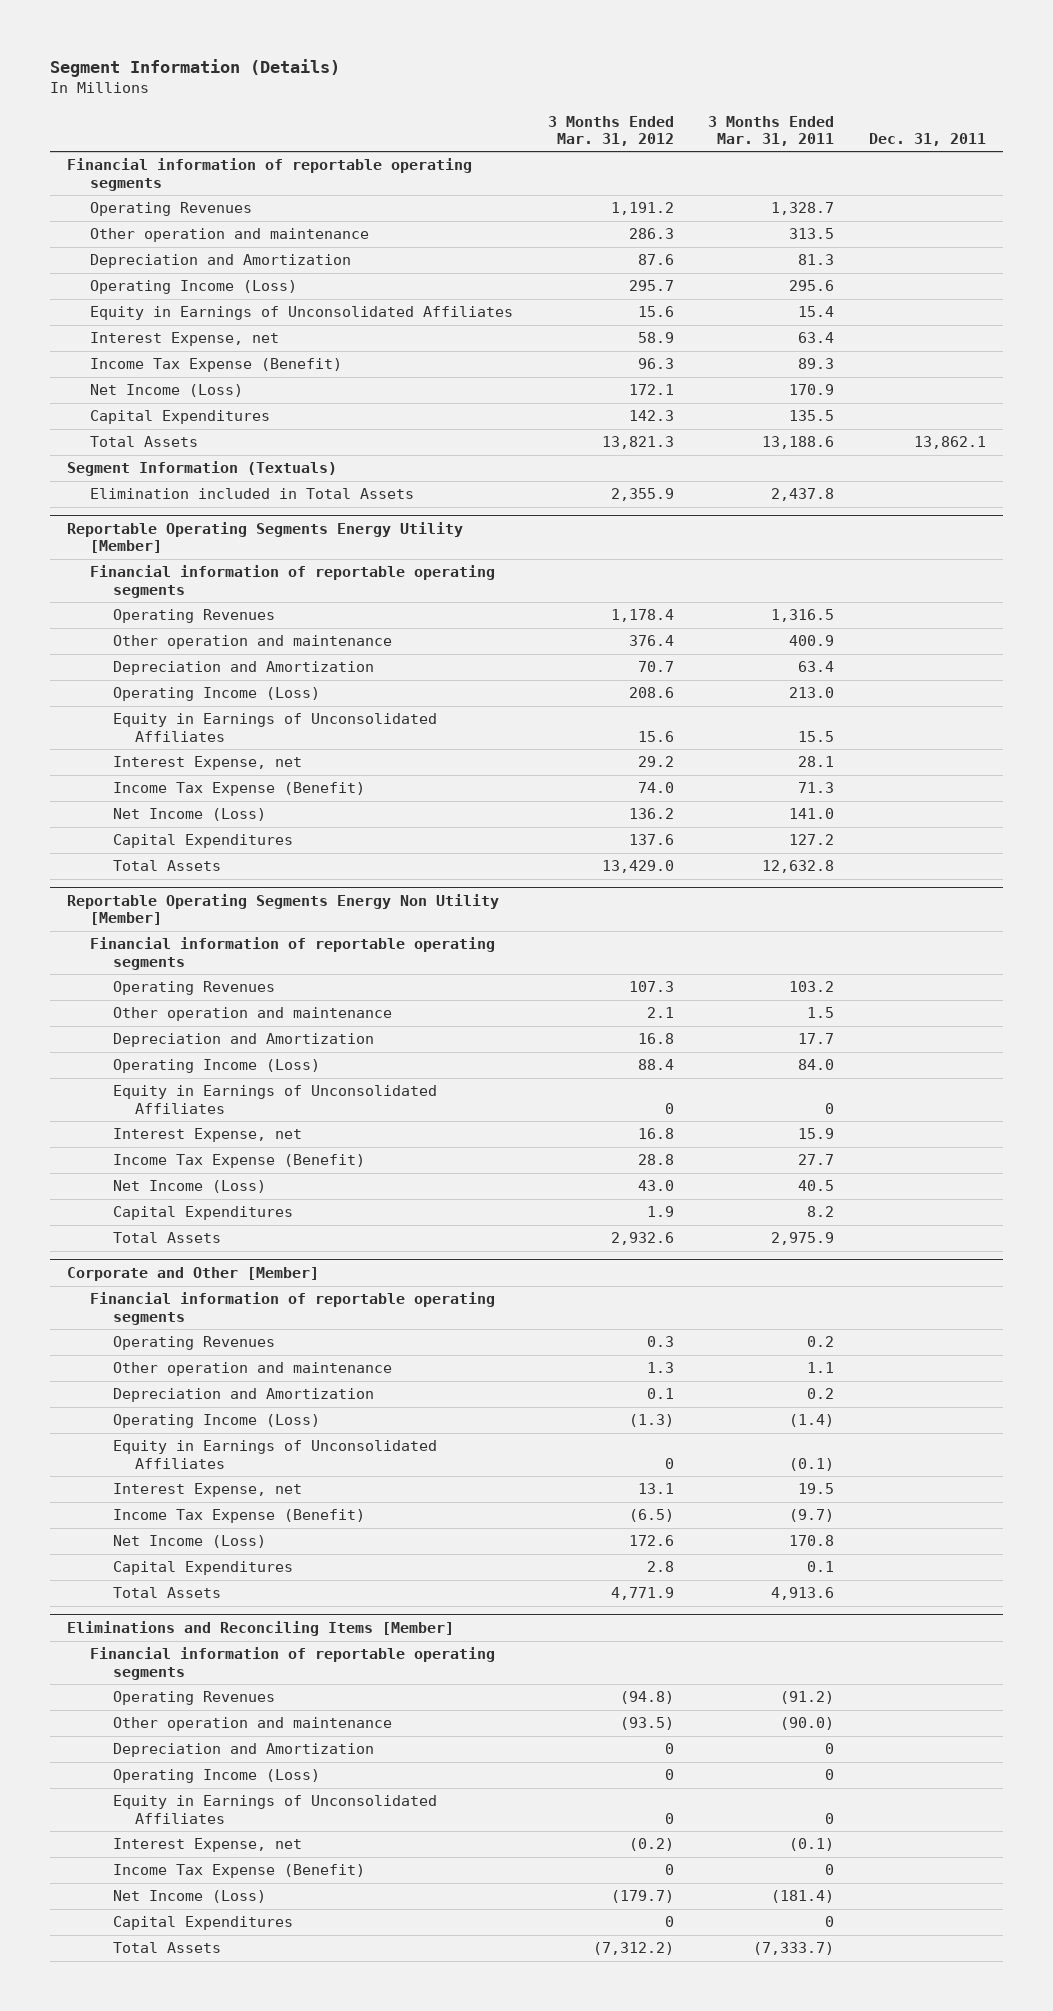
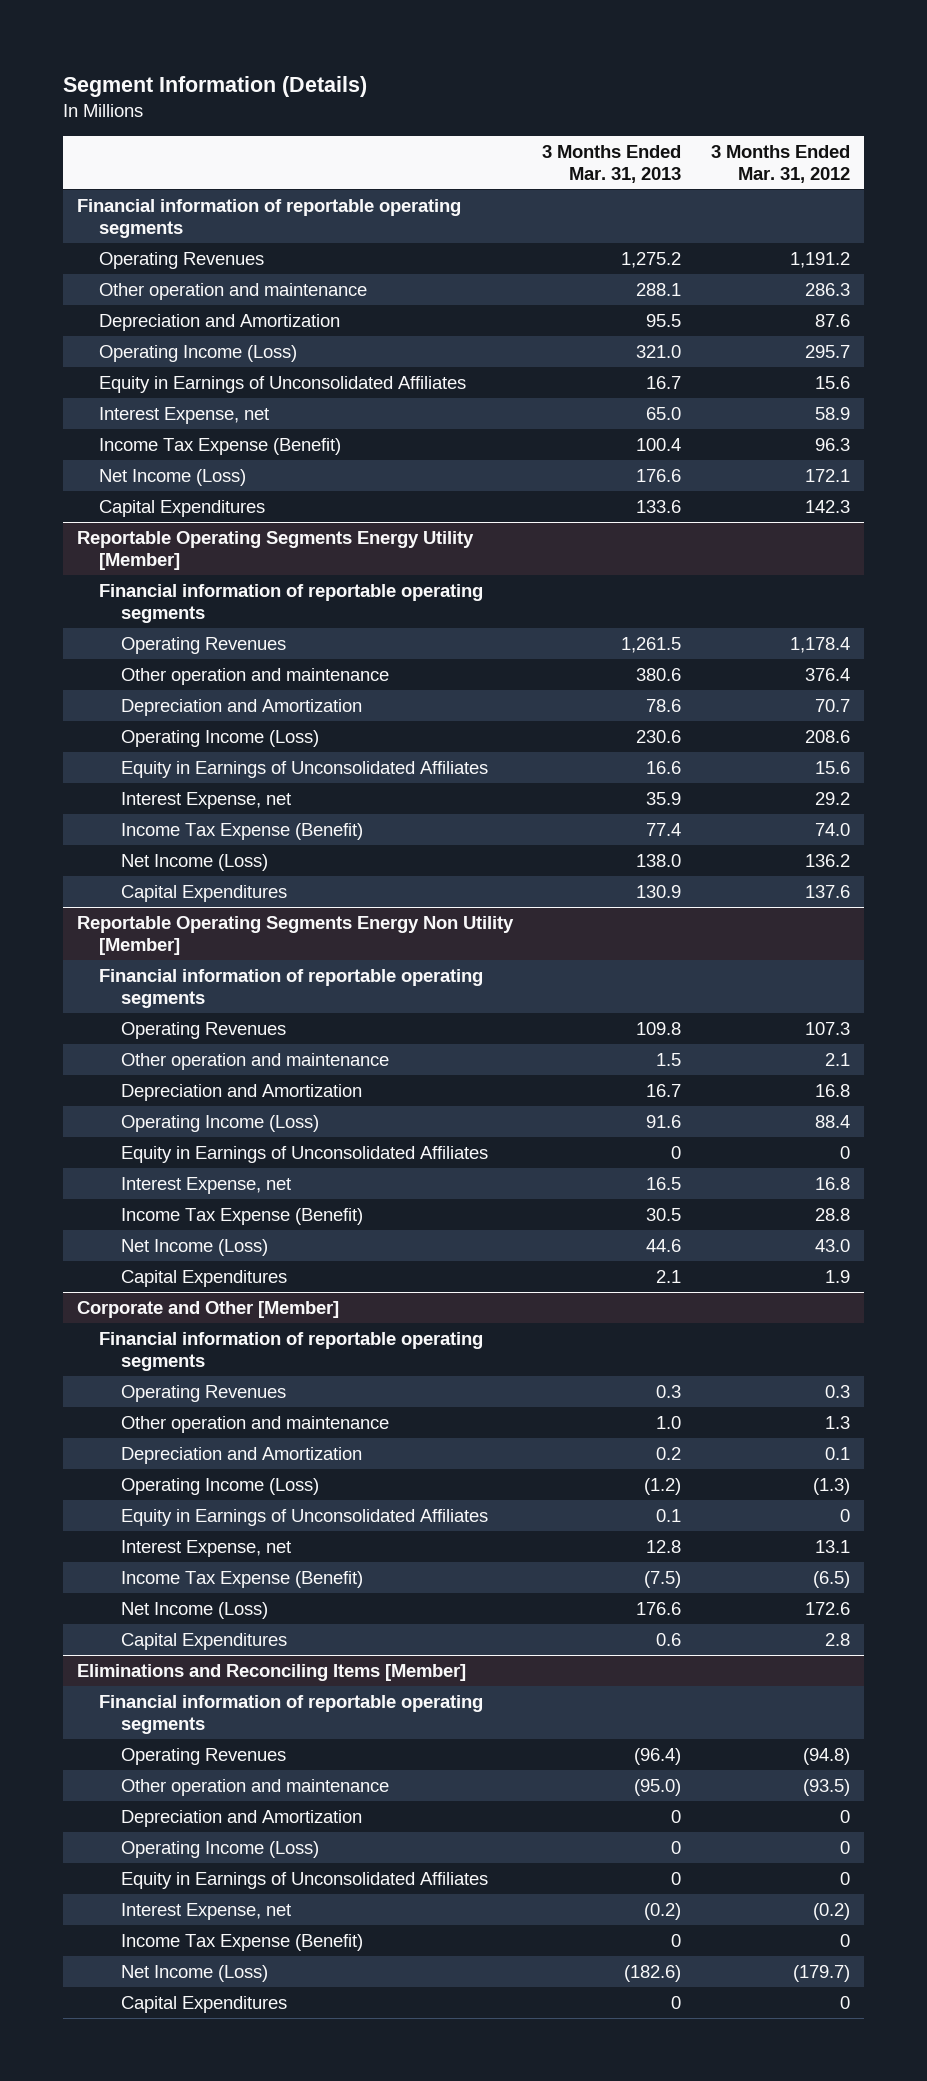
[708,115,835,146] 3 Months Ended Mar. 31, 2011 -> none
[869,132,987,146] Dec. 31, 2011 -> none
none -> [542,144,682,183] 3 Months Ended Mar. 31, 2013
[89,436,198,448] Total Assets -> none
[67,461,338,477] Segment Information (Textuals) -> none
[89,488,414,500] Elimination included in Total Assets -> none
[112,860,221,872] Total Assets -> none
[112,1232,221,1244] Total Assets -> none
[112,1587,221,1599] Total Assets -> none
[112,1942,221,1954] Total Assets -> none

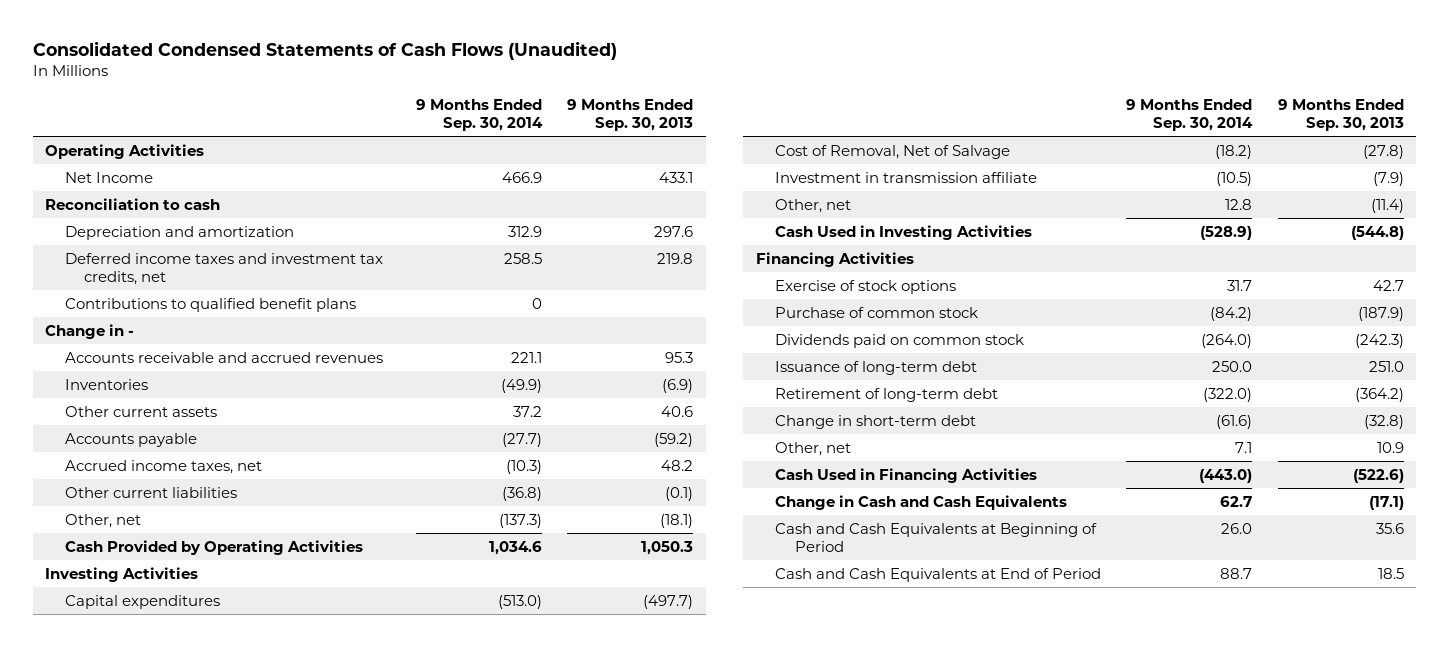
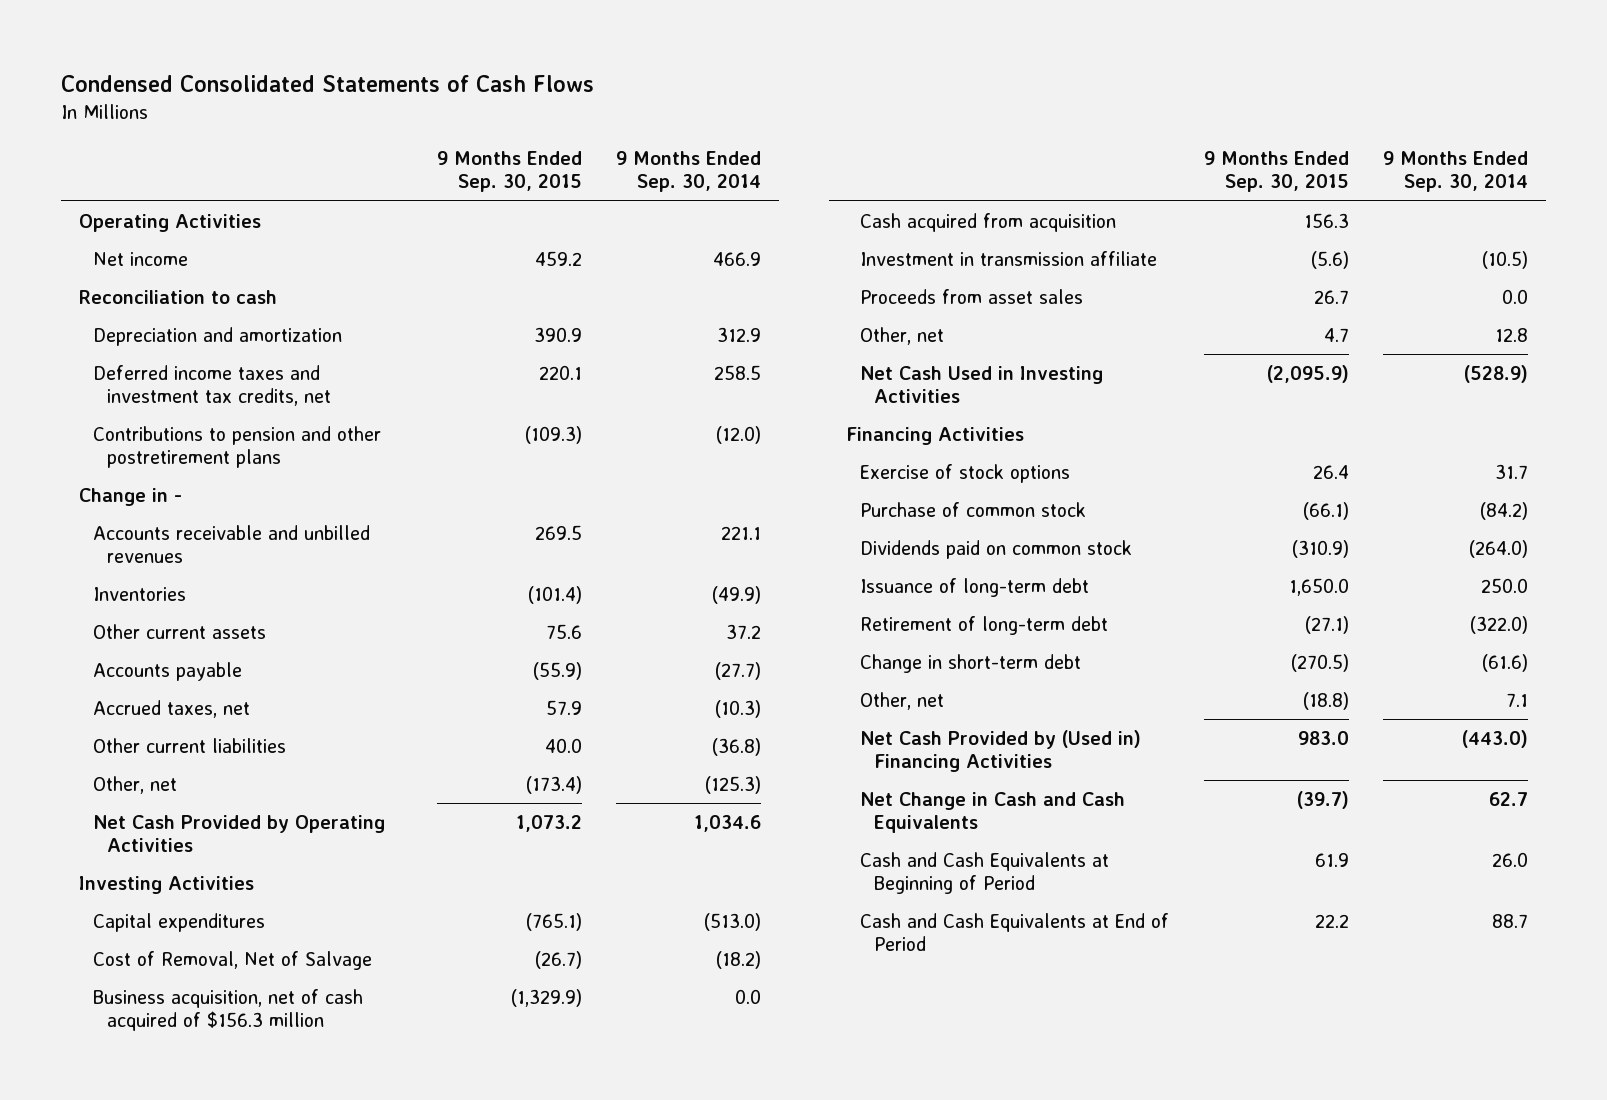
[32,40,617,60] Consolidated Condensed Statements of Cash Flows (Unaudited) -> [61,75,595,93] Condensed Consolidated Statements of Cash Flows
[566,99,693,131] 9 Months Ended Sep. 30, 2013 -> none
none -> [436,151,582,193] 9 Months Ended Sep. 30, 2015
[64,172,153,184] Net Income -> [92,251,188,266] Net income
[64,298,356,313] Contributions to qualified benefit plans -> [92,425,381,469] Contributions to pension and other postretirement plans
[531,298,542,310] 0 -> [716,425,762,444] (12.0)
[64,352,383,364] Accounts receivable and accrued revenues -> [92,524,370,564] Accounts receivable and unbilled revenues
[64,460,262,475] Accrued income taxes, net -> [92,699,250,718] Accrued taxes, net
[498,514,542,529] (137.3) -> [705,775,762,794] (125.3)
[64,540,363,556] Cash Provided by Operating Activities -> [92,814,385,853] Net Cash Provided by Operating Activities
none -> [92,988,363,1032] Business acquisition, net of cash acquired of $156.3 million
none -> [860,212,1117,232] Cash acquired from acquisition
none -> [860,288,1084,304] Proceeds from asset sales
[775,225,1033,241] Cash Used in Investing Activities -> [860,365,1104,404] Net Cash Used in Investing Activities
[775,468,1038,484] Cash Used in Financing Activities -> [860,729,1142,773] Net Cash Provided by (Used in) Financing Activities
[775,495,1068,511] Change in Cash and Cash Equivalents -> [860,791,1126,834] Net Change in Cash and Cash Equivalents

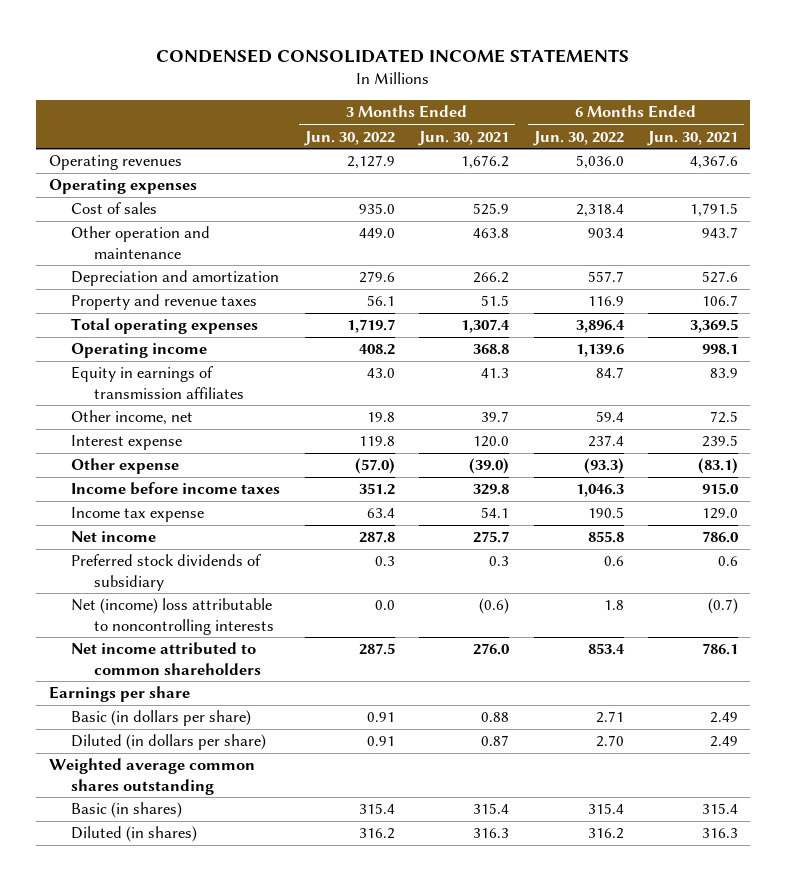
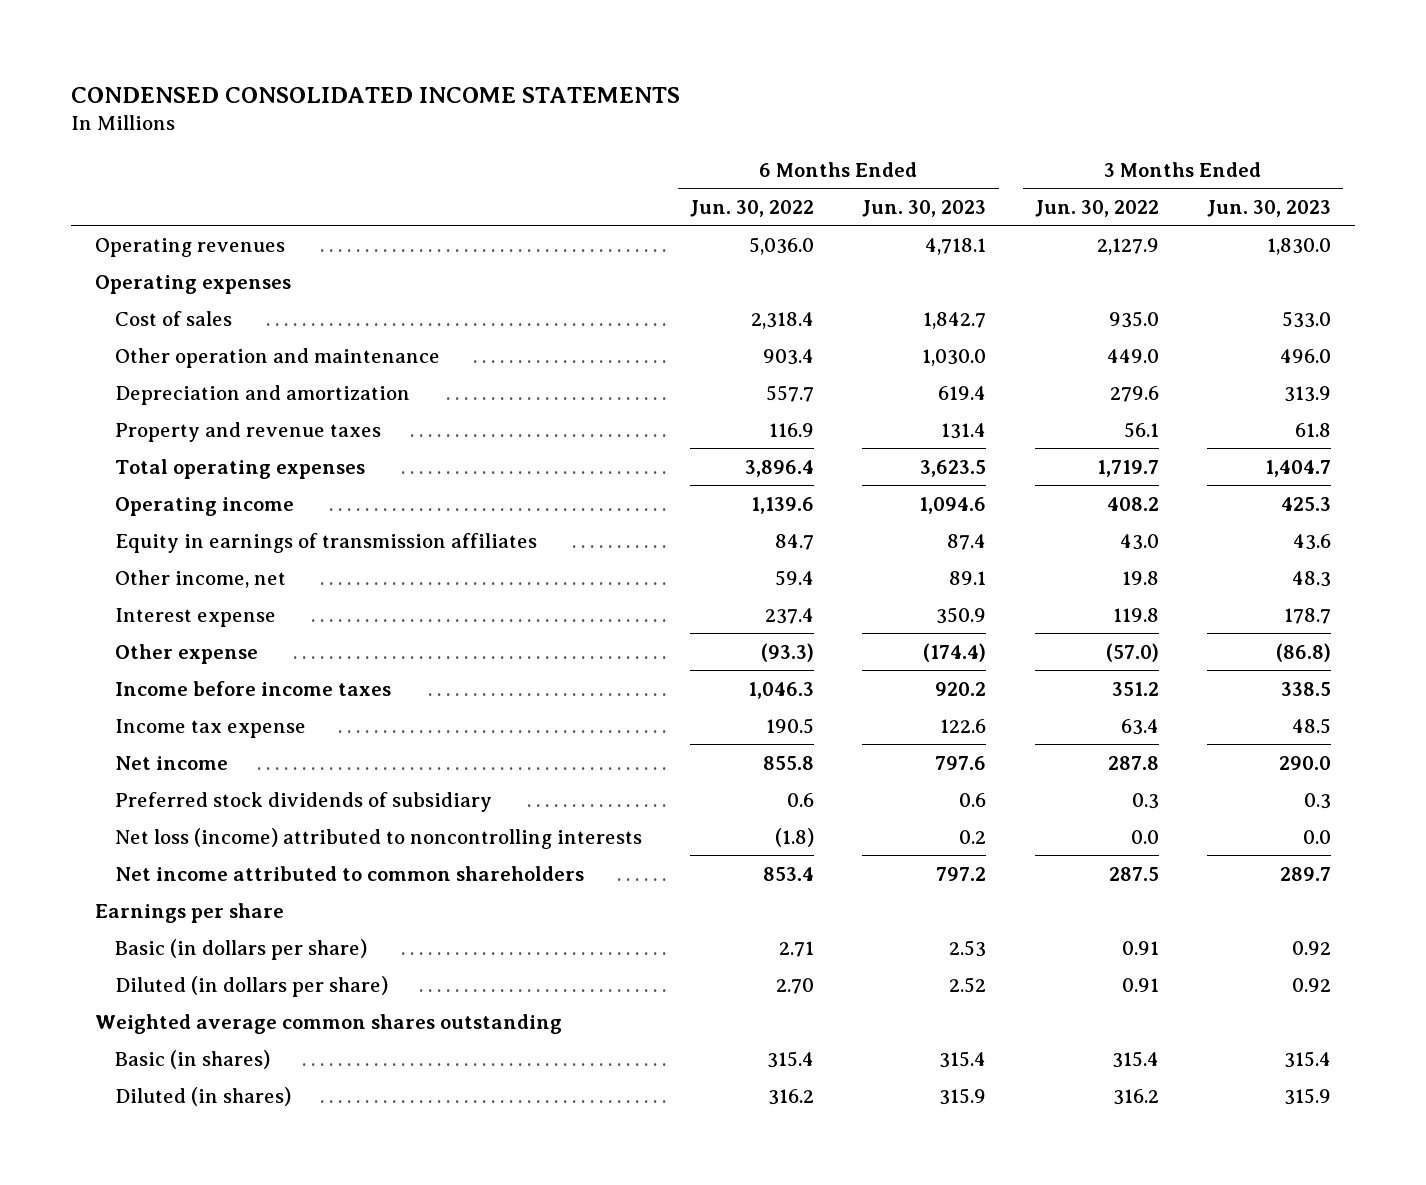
[418,130,510,146] Jun. 30, 2021 -> none
[647,130,739,146] Jun. 30, 2021 -> none
none -> [862,199,987,217] Jun. 30, 2023
none -> [1207,199,1332,217] Jun. 30, 2023
[71,598,275,635] Net (income) loss attributable to noncontrolling interests -> [114,827,642,849] Net loss (income) attributed to noncontrolling interests
[603,600,624,611] 1.8 -> [775,827,815,847] (1.8)

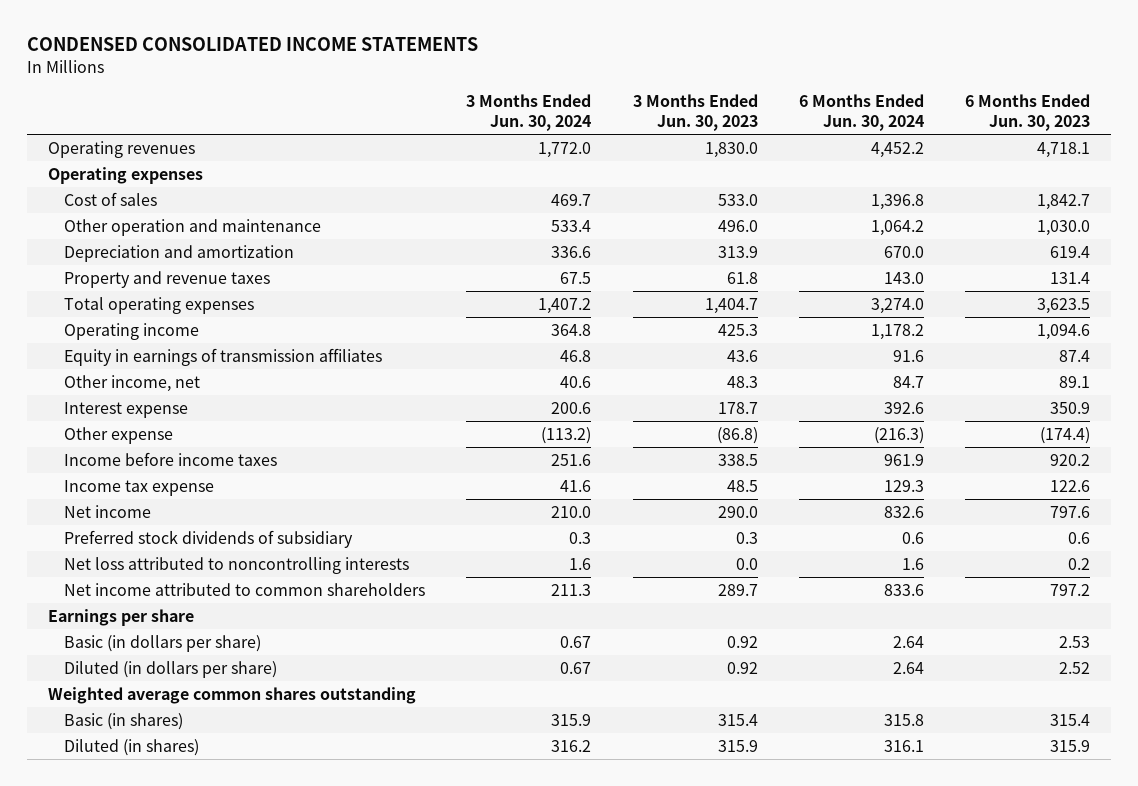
[690,199,815,217] Jun. 30, 2022 -> none
[1034,199,1159,217] Jun. 30, 2022 -> none
none -> [466,94,592,131] 3 Months Ended Jun. 30, 2024
none -> [798,94,924,131] 6 Months Ended Jun. 30, 2024
[114,827,642,849] Net loss (income) attributed to noncontrolling interests -> [64,556,410,574] Net loss attributed to noncontrolling interests

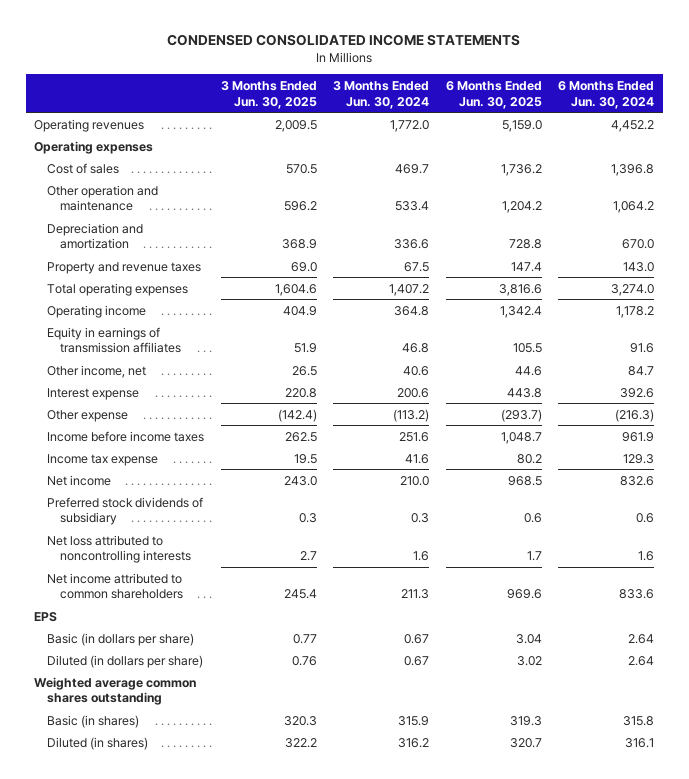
[632,94,758,131] 3 Months Ended Jun. 30, 2023 -> none
[965,94,1091,131] 6 Months Ended Jun. 30, 2023 -> none
none -> [220,80,317,109] 3 Months Ended Jun. 30, 2025
none -> [445,80,542,109] 6 Months Ended Jun. 30, 2025
[47,608,194,626] Earnings per share -> [34,611,58,622] EPS

